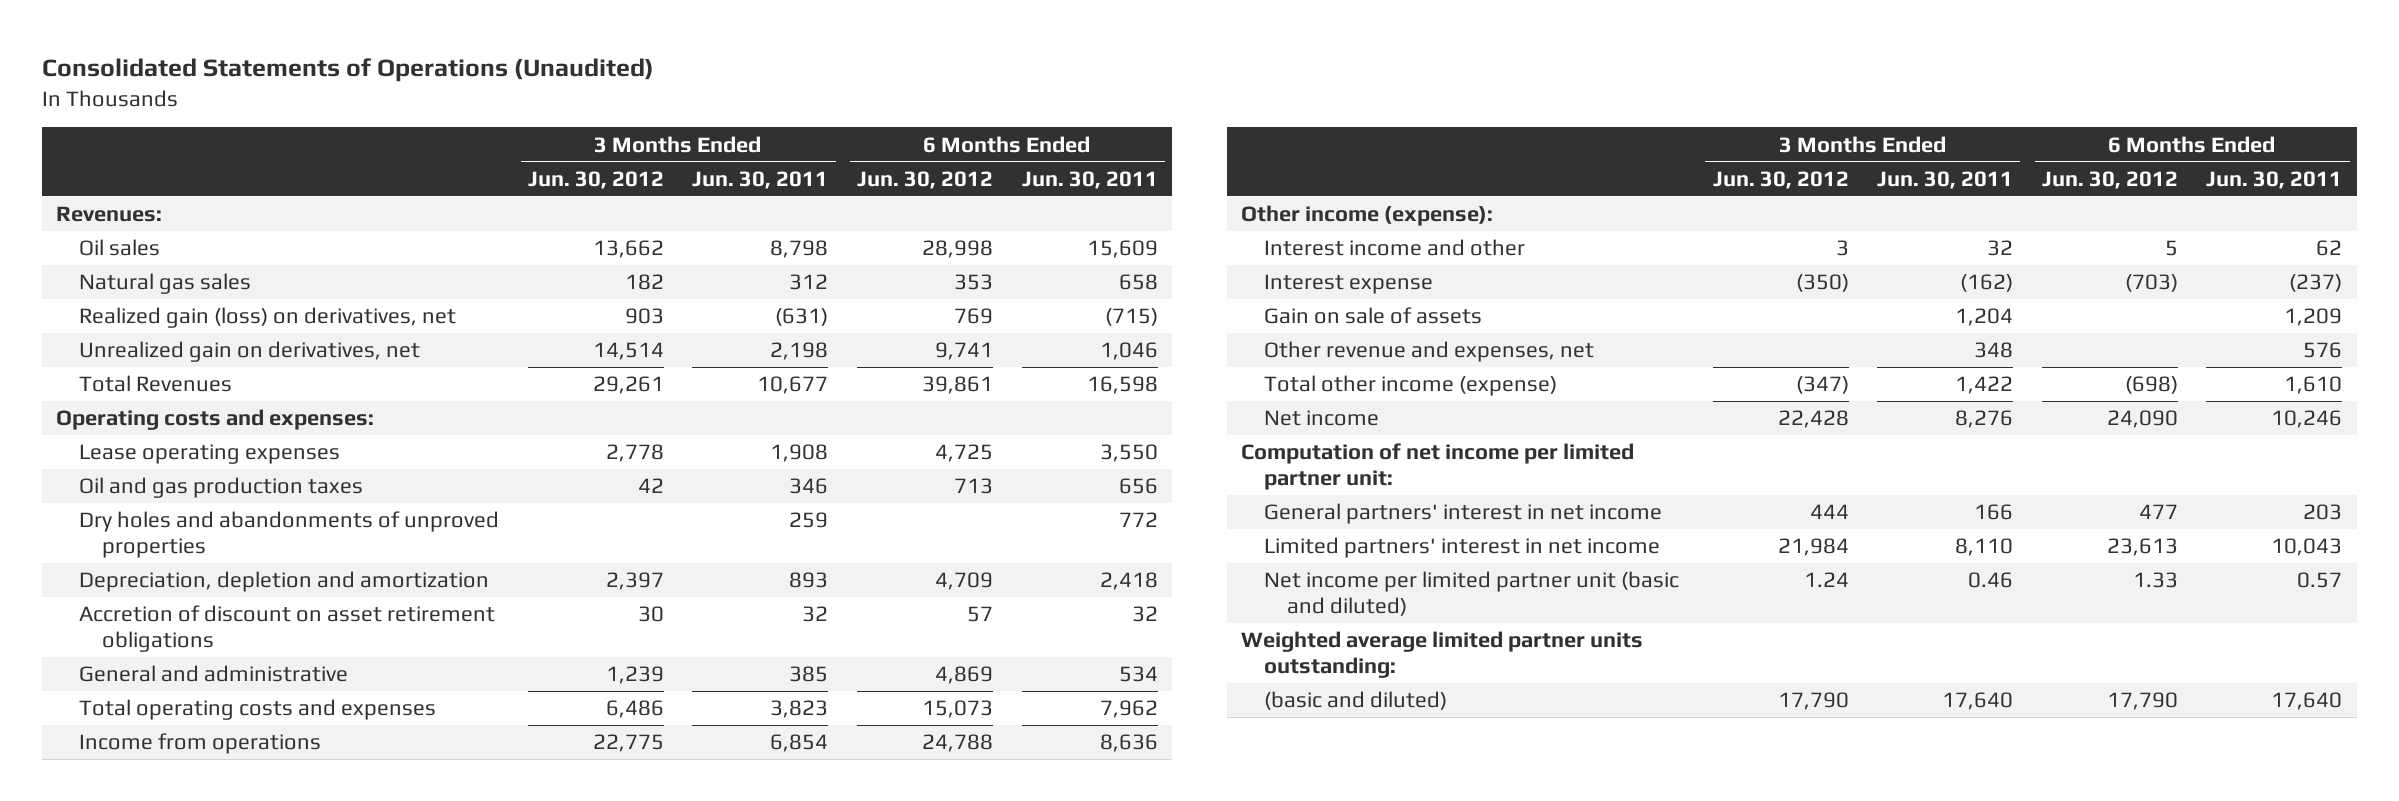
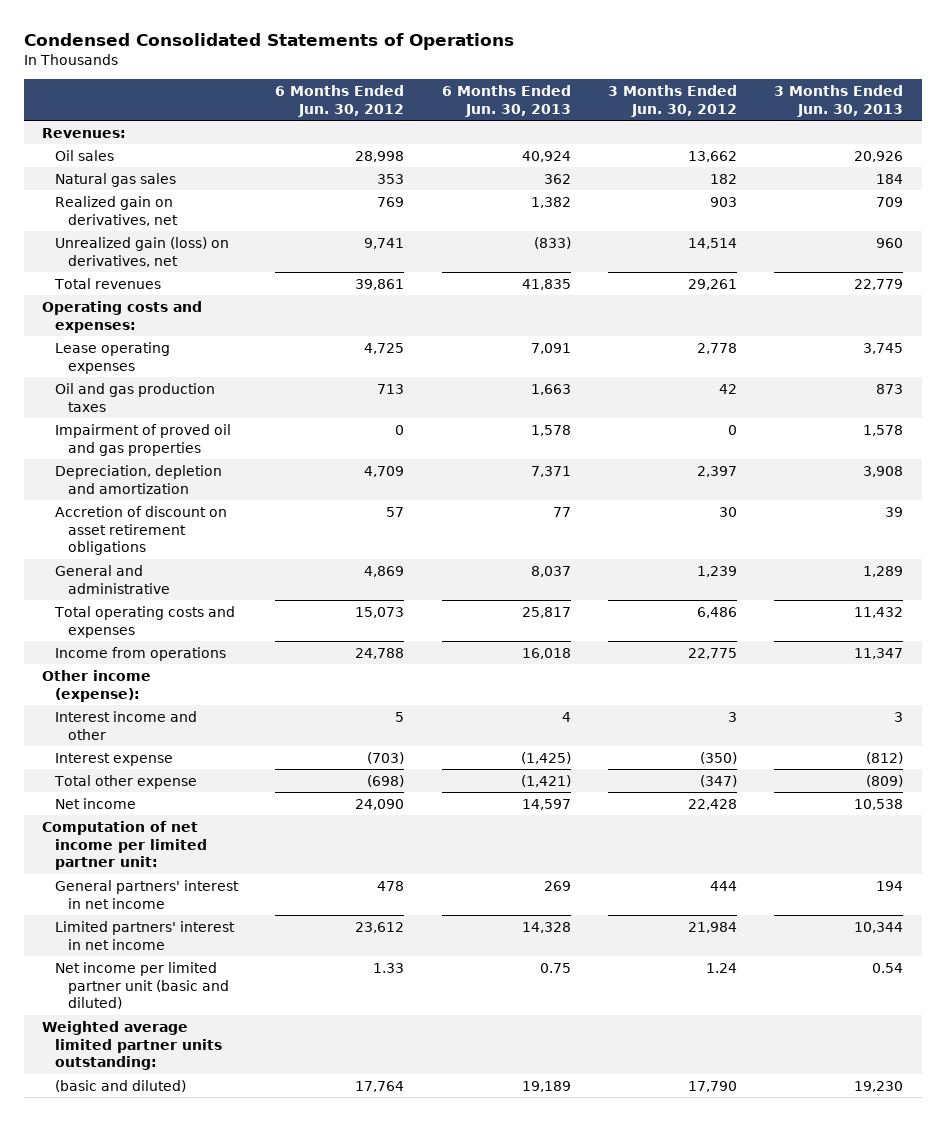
[42,58,655,83] Consolidated Statements of Operations (Unaudited) -> [23,32,514,50] Condensed Consolidated Statements of Operations
[692,170,829,189] Jun. 30, 2011 -> none
[1021,170,1158,189] Jun. 30, 2011 -> none
none -> [441,84,571,117] 6 Months Ended Jun. 30, 2013
none -> [774,84,904,117] 3 Months Ended Jun. 30, 2013
[79,307,457,329] Realized gain (loss) on derivatives, net -> [55,195,178,226] Realized gain on derivatives, net
[79,341,421,363] Unrealized gain on derivatives, net -> [55,236,230,267] Unrealized gain (loss) on derivatives, net
[79,375,233,393] Total Revenues -> [54,277,162,289] Total revenues
[79,511,500,558] Dry holes and abandonments of unproved properties -> none
none -> [55,423,232,456] Impairment of proved oil and gas properties
[1263,307,1482,325] Gain on sale of assets -> none
[1263,341,1594,363] Other revenue and expenses, net -> none
[1263,375,1557,397] Total other income (expense) -> [54,774,198,789] Total other expense
[2138,504,2178,520] 477 -> [377,880,405,891] 478
[2106,538,2178,557] 23,613 -> [355,921,405,933] 23,612
[2106,692,2178,711] 17,790 -> [355,1080,405,1092] 17,764

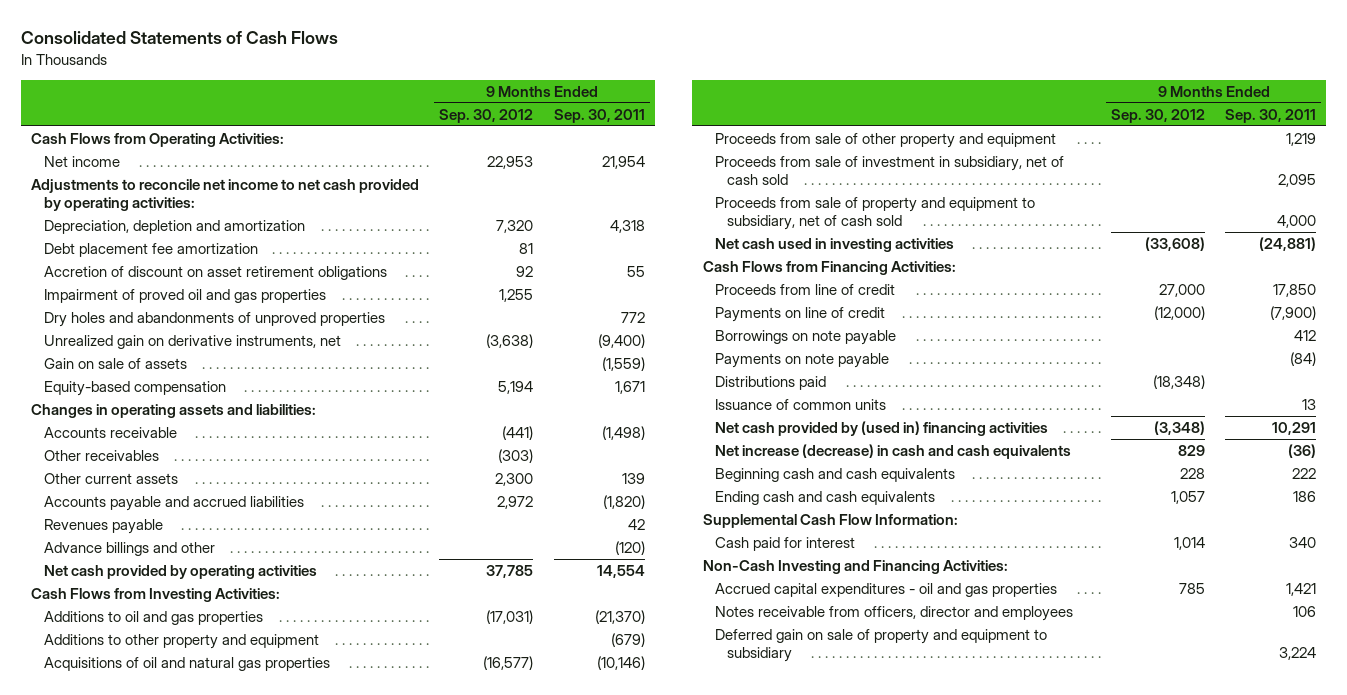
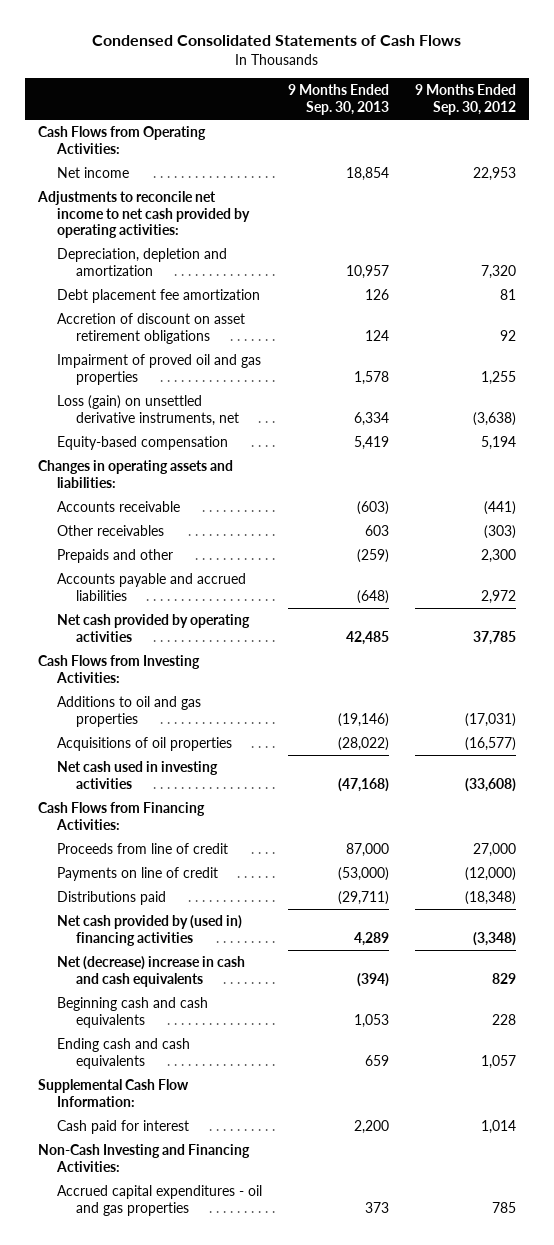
[20,31,338,45] Consolidated Statements of Cash Flows -> [91,34,461,46] Condensed Consolidated Statements of Cash Flows
[553,108,645,123] Sep. 30, 2011 -> none
none -> [287,84,389,116] 9 Months Ended Sep. 30, 2013
[43,312,385,328] Dry holes and abandonments of unproved properties -> none
[43,358,187,370] Gain on sale of assets -> none
[43,335,341,350] Unrealized gain on derivative instruments, net -> [56,395,239,426] Loss (gain) on unsettled derivative instruments, net
[43,473,178,485] Other current assets -> none
none -> [56,549,173,564] Prepaids and other
[43,519,163,535] Revenues payable -> none
[43,542,215,557] Advance billings and other -> none
[43,634,319,650] Additions to other property and equipment -> none
[715,133,1057,149] Proceeds from sale of other property and equipment -> none
[715,156,1065,186] Proceeds from sale of investment in subsidiary, net of cash sold -> none
[715,197,1036,231] Proceeds from sale of property and equipment to subsidiary, net of cash sold -> none
[43,657,330,672] Acquisitions of oil and natural gas properties -> [56,737,232,752] Acquisitions of oil properties
[715,330,897,346] Borrowings on note payable -> none
[715,353,890,369] Payments on note payable -> none
[715,399,887,411] Issuance of common units -> none
[715,444,1072,460] Net increase (decrease) in cash and cash equivalents -> [56,956,245,987] Net (decrease) increase in cash and cash equivalents
[715,606,1074,622] Notes receivable from officers, director and employees -> none
[715,629,1048,663] Deferred gain on sale of property and equipment to subsidiary -> none

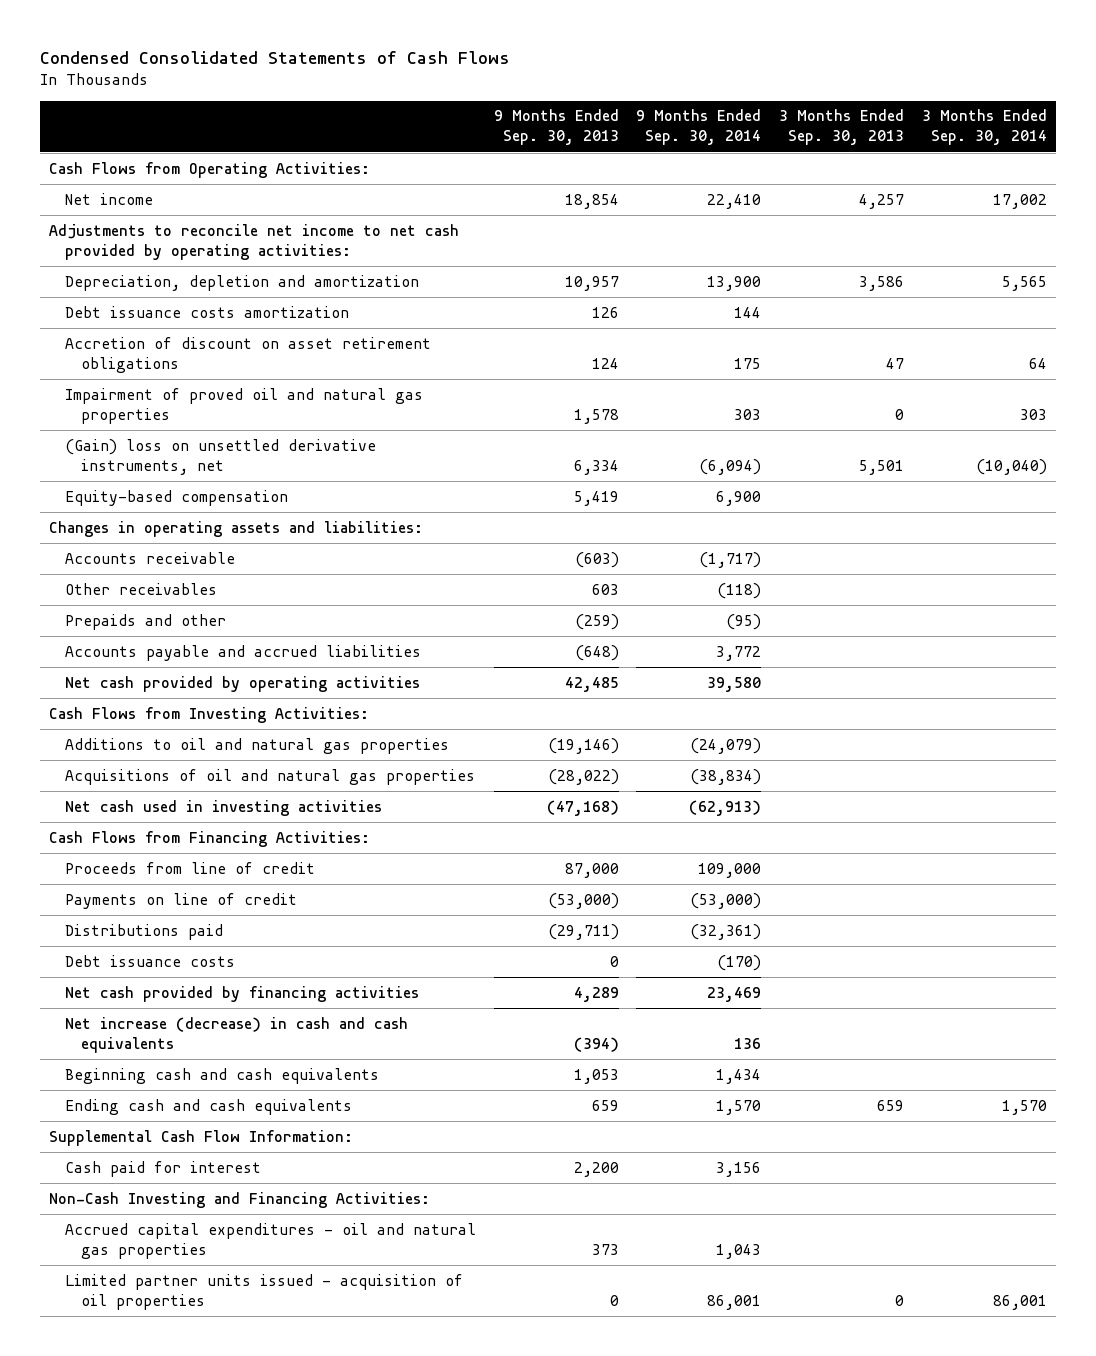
[415,84,517,116] 9 Months Ended Sep. 30, 2012 -> none
none -> [636,109,762,146] 9 Months Ended Sep. 30, 2014
none -> [779,109,905,146] 3 Months Ended Sep. 30, 2013
none -> [921,109,1047,146] 3 Months Ended Sep. 30, 2014
[56,289,260,304] Debt placement fee amortization -> [64,305,349,318] Debt issuance costs amortization
[56,354,261,385] Impairment of proved oil and gas properties -> [64,387,423,424] Impairment of proved oil and natural gas properties
[56,395,239,426] Loss (gain) on unsettled derivative instruments, net -> [64,438,376,475] (Gain) loss on unsettled derivative instruments, net
[56,696,201,727] Additions to oil and gas properties -> [64,737,449,754] Additions to oil and natural gas properties
[56,737,232,752] Acquisitions of oil properties -> [64,768,475,785] Acquisitions of oil and natural gas properties
none -> [64,954,235,967] Debt issuance costs
[56,915,242,946] Net cash provided by (used in) financing activities -> [64,985,419,1002] Net cash provided by financing activities
[56,956,245,987] Net (decrease) increase in cash and cash equivalents -> [64,1016,408,1053] Net increase (decrease) in cash and cash equivalents
[56,1185,262,1216] Accrued capital expenditures - oil and gas properties -> [64,1222,476,1259] Accrued capital expenditures - oil and natural gas properties
none -> [64,1273,463,1310] Limited partner units issued - acquisition of oil properties

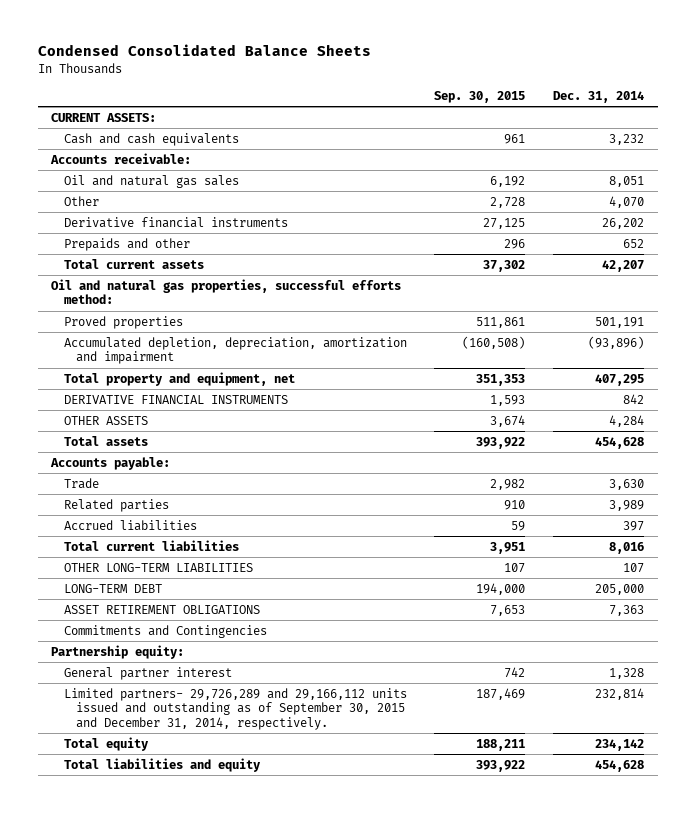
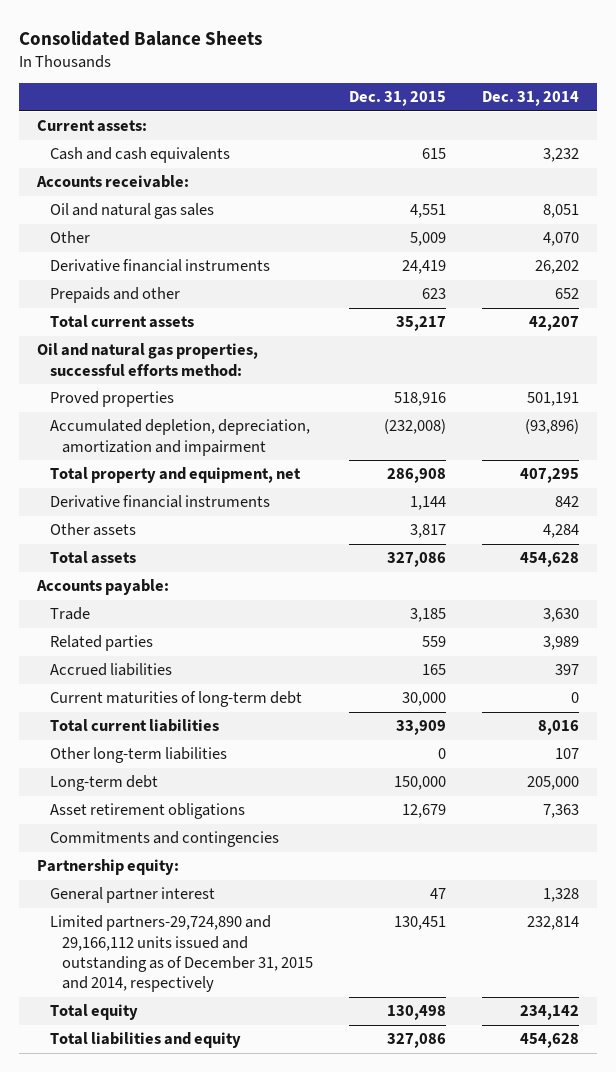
[37,44,371,57] Condensed Consolidated Balance Sheets -> [19,30,263,46] Consolidated Balance Sheets
[434,90,526,103] Sep. 30, 2015 -> none
none -> [348,91,446,107] Dec. 31, 2015
[51,112,157,122] CURRENT ASSETS: -> [37,120,148,133] Current assets:
[63,394,288,404] DERIVATIVE FINANCIAL INSTRUMENTS -> [49,495,270,509] Derivative financial instruments
[63,415,148,425] OTHER ASSETS -> [49,523,136,537] Other assets
none -> [49,691,302,708] Current maturities of long-term debt
[63,562,253,572] OTHER LONG-TERM LIABILITIES -> [49,747,227,764] Other long-term liabilities
[63,583,162,593] LONG-TERM DEBT -> [49,775,158,792] Long-term debt
[63,604,260,614] ASSET RETIREMENT OBLIGATIONS -> [49,803,245,820] Asset retirement obligations
[63,624,267,638] Commitments and Contingencies -> [49,831,279,848] Commitments and contingencies
[63,687,407,730] Limited partners- 29,726,289 and 29,166,112 units issued and outstanding as of September 30, 2015 and December 31, 2014, respectively. -> [49,915,313,993] Limited partners-29,724,890 and 29,166,112 units issued and outstanding as of December 31, 2015 and 2014, respectively

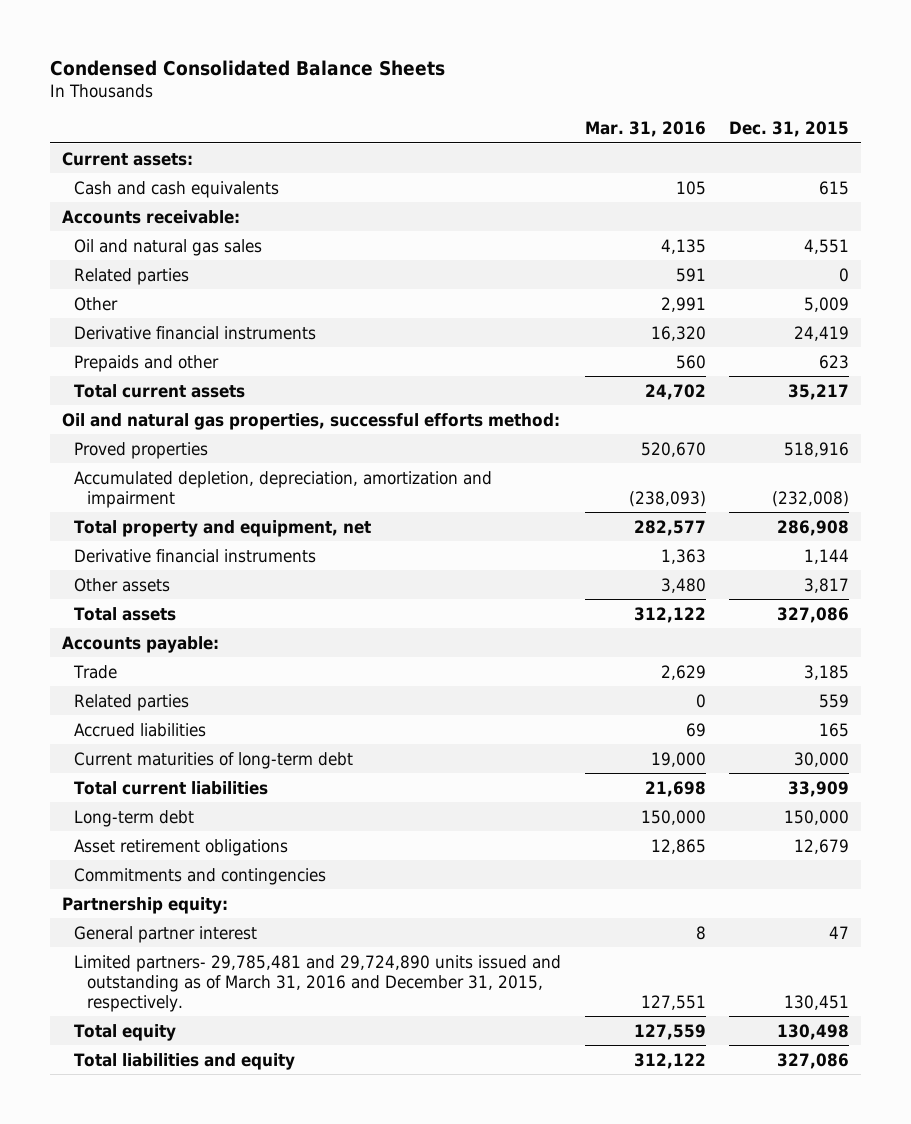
[19,30,263,46] Consolidated Balance Sheets -> [49,60,445,77] Condensed Consolidated Balance Sheets
[481,91,579,107] Dec. 31, 2014 -> none
none -> [584,121,706,138] Mar. 31, 2016
none -> [74,267,190,285] Related parties
[49,747,227,764] Other long-term liabilities -> none
[49,915,313,993] Limited partners-29,724,890 and 29,166,112 units issued and outstanding as of December 31, 2015 and 2014, respectively -> [74,954,562,1012] Limited partners- 29,785,481 and 29,724,890 units issued and outstanding as of March 31, 2016 and December 31, 2015, respectively.

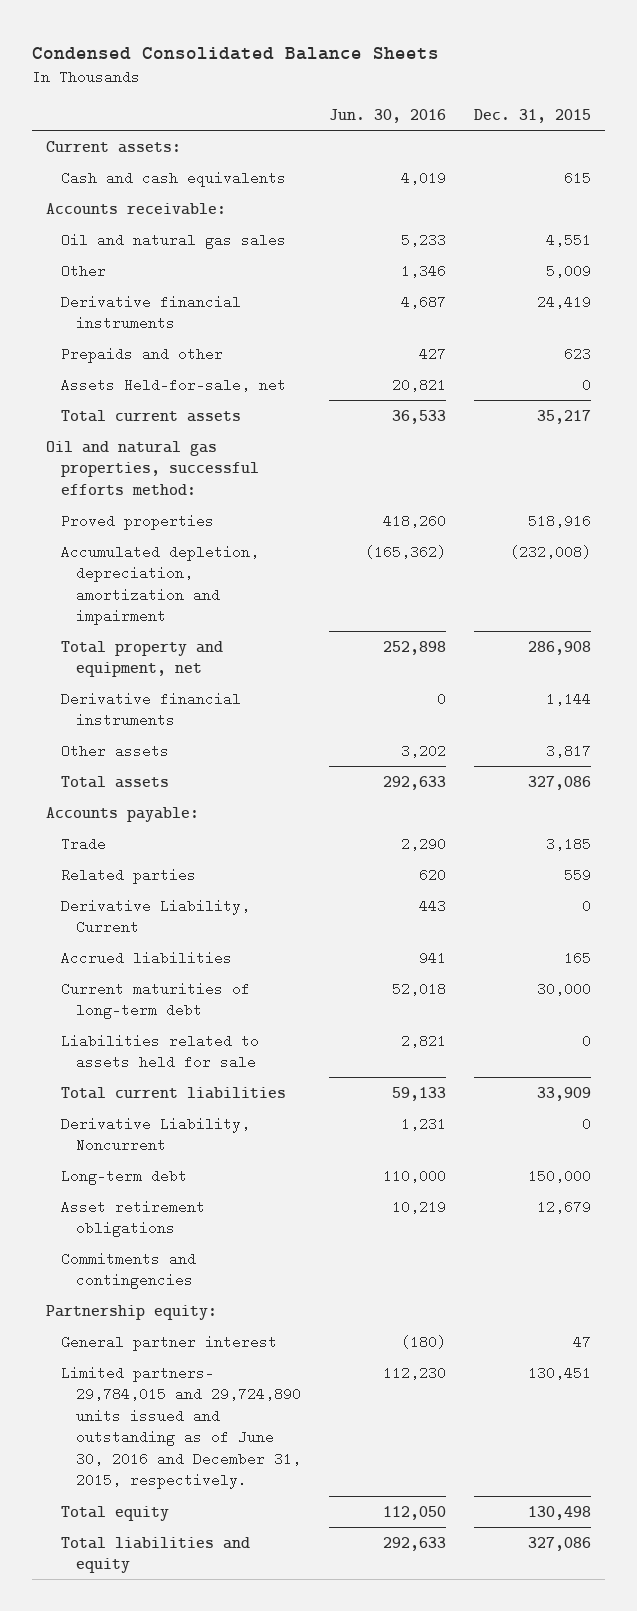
[584,121,706,138] Mar. 31, 2016 -> none
none -> [329,109,447,124] Jun. 30, 2016
[74,267,190,285] Related parties -> none
none -> [61,377,287,392] Assets Held-for-sale, net
none -> [61,898,251,935] Derivative Liability, Current
none -> [61,1033,260,1070] Liabilities related to assets held for sale
none -> [61,1116,251,1153] Derivative Liability, Noncurrent
[74,954,562,1012] Limited partners- 29,785,481 and 29,724,890 units issued and outstanding as of March 31, 2016 and December 31, 2015, respectively. -> [61,1365,302,1490] Limited partners- 29,784,015 and 29,724,890 units issued and outstanding as of June 30, 2016 and December 31, 2015, respectively.

